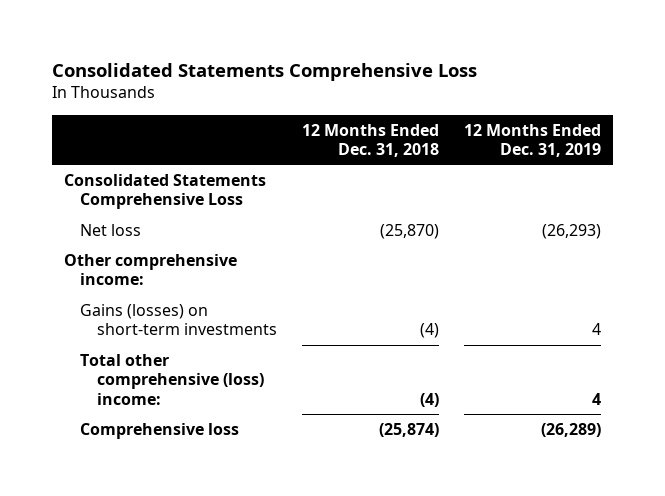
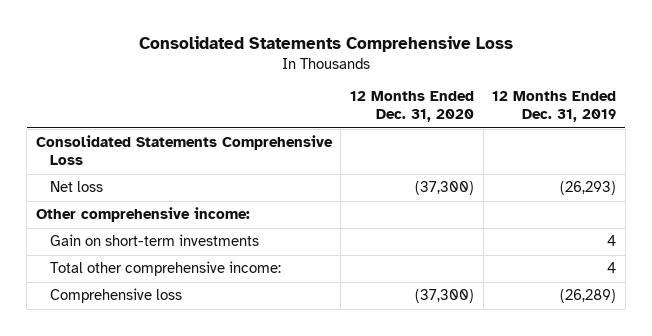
[301,123,439,158] 12 Months Ended Dec. 31, 2018 -> none
none -> [349,91,474,123] 12 Months Ended Dec. 31, 2020
[80,303,277,336] Gains (losses) on short-term investments -> [50,234,260,247] Gain on short-term investments
[80,353,264,405] Total other comprehensive (loss) income: -> [50,261,282,277] Total other comprehensive income:

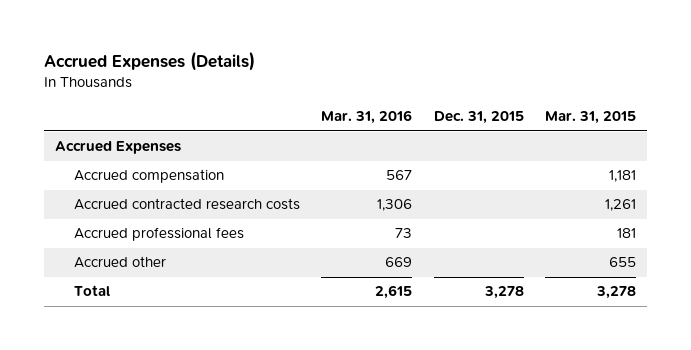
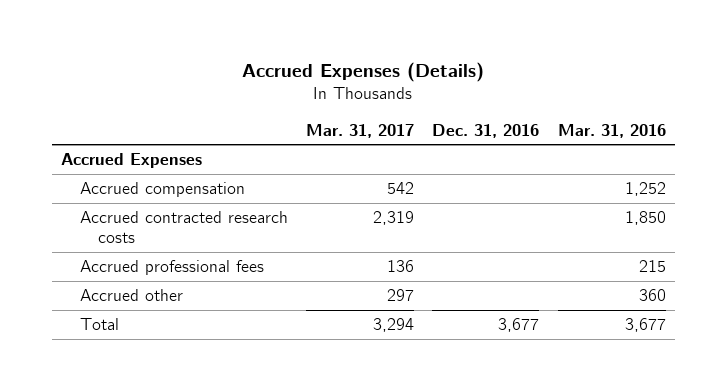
[433,111,524,125] Dec. 31, 2015 -> none
[545,111,637,125] Mar. 31, 2015 -> none
none -> [305,123,414,138] Mar. 31, 2017
none -> [432,123,540,138] Dec. 31, 2016
[386,170,413,181] 567 -> [624,182,666,197] 1,252
[377,199,413,212] 1,306 -> [624,211,666,226] 1,850
[395,228,413,239] 73 -> [638,260,666,273] 215
[385,257,413,268] 669 -> [638,289,666,302] 360
[375,285,413,300] 2,615 -> [624,318,666,333] 3,677

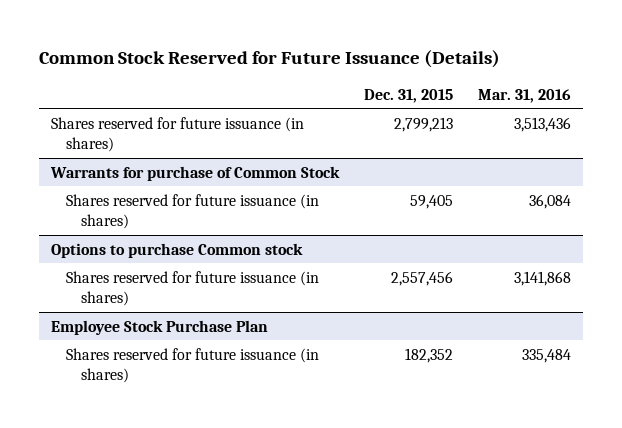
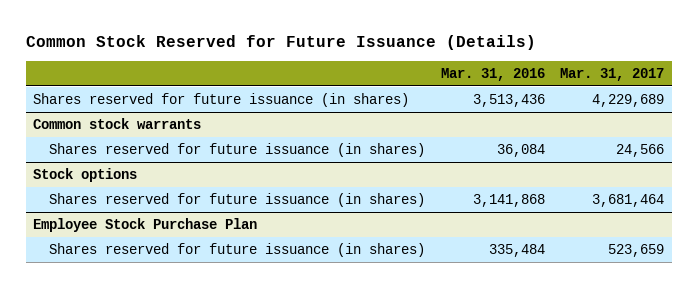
[363,88,453,103] Dec. 31, 2015 -> none
none -> [560,67,665,81] Mar. 31, 2017
[50,165,341,181] Warrants for purchase of Common Stock -> [33,117,202,129] Common stock warrants
[51,242,304,258] Options to purchase Common stock -> [33,167,138,182] Stock options

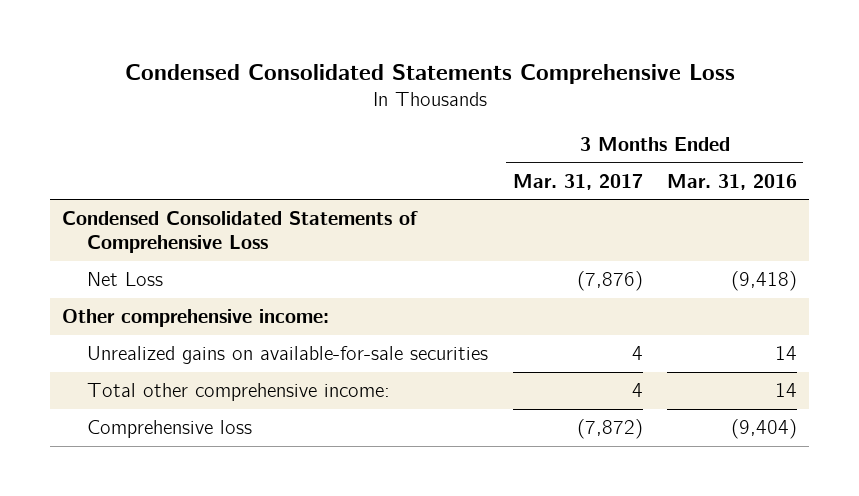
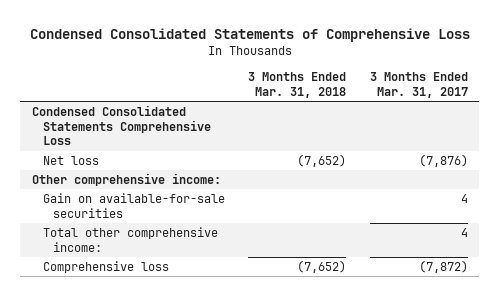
[124,63,735,84] Condensed Consolidated Statements Comprehensive Loss -> [29,28,470,43] Condensed Consolidated Statements of Comprehensive Loss
[667,173,798,190] Mar. 31, 2016 -> none
none -> [248,72,347,99] 3 Months Ended Mar. 31, 2018
[62,211,419,254] Condensed Consolidated Statements of Comprehensive Loss -> [32,105,211,146] Condensed Consolidated Statements Comprehensive Loss
[87,272,164,287] Net Loss -> [42,156,99,166] Net loss
[87,346,489,365] Unrealized gains on available-for-sale securities -> [42,193,225,218] Gain on available-for-sale securities

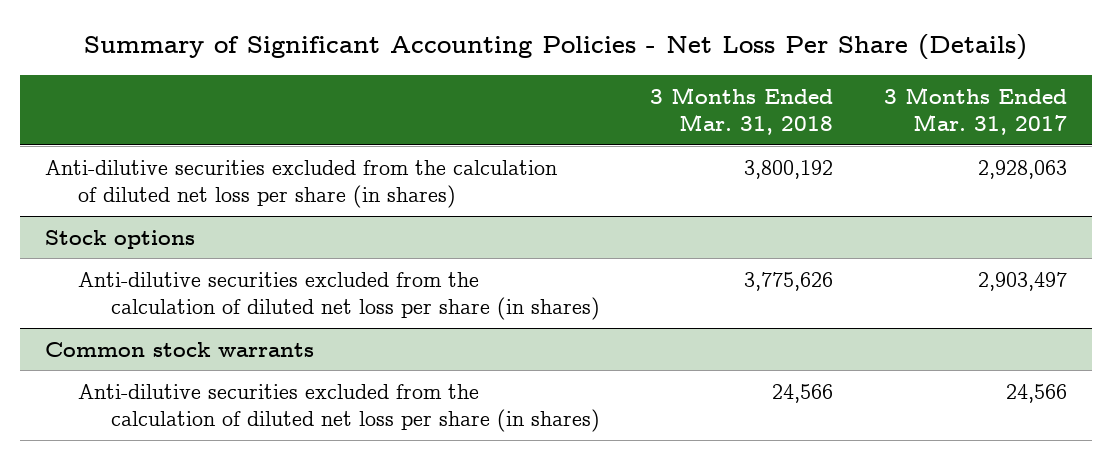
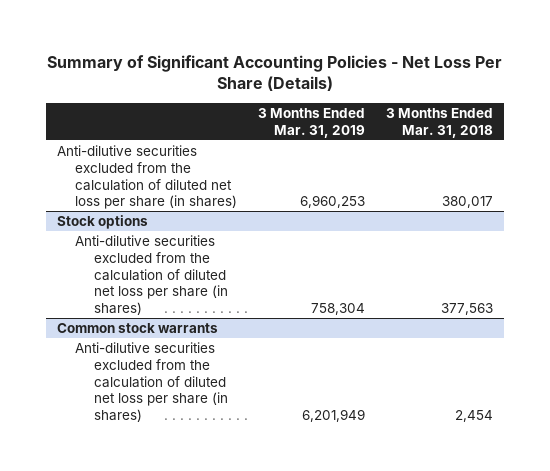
[884,86,1068,135] 3 Months Ended Mar. 31, 2017 -> none
none -> [258,107,366,138] 3 Months Ended Mar. 31, 2019
[744,159,834,179] 3,800,192 -> [442,196,494,209] 380,017
[744,271,834,291] 3,775,626 -> [441,302,494,315] 377,563
[772,383,834,403] 24,566 -> [455,409,494,422] 2,454

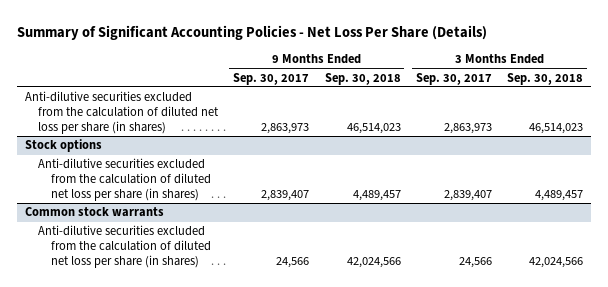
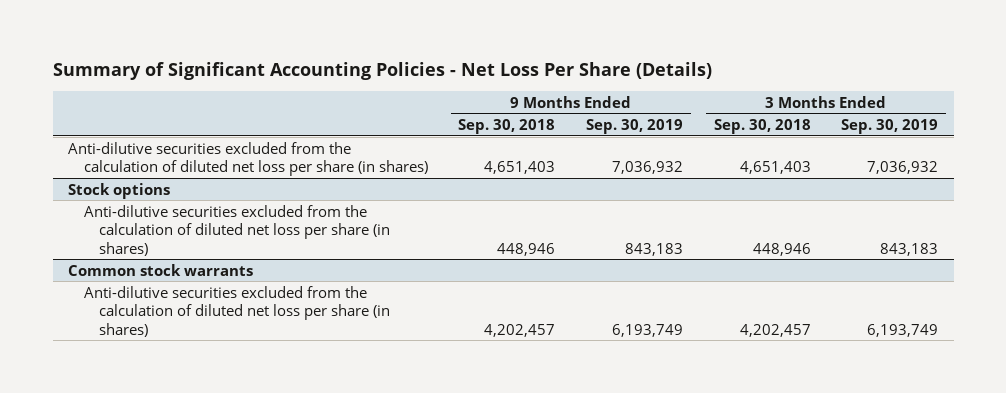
[233,72,310,85] Sep. 30, 2017 -> none
[415,72,492,85] Sep. 30, 2017 -> none
none -> [585,119,683,135] Sep. 30, 2019
none -> [841,119,939,135] Sep. 30, 2019
[346,122,401,134] 46,514,023 -> [484,161,556,175] 4,651,403
[529,122,584,134] 46,514,023 -> [739,161,811,175] 4,651,403
[352,189,401,201] 4,489,457 -> [497,242,556,256] 448,946
[535,189,584,201] 4,489,457 -> [752,242,811,256] 448,946
[346,256,401,268] 42,024,566 -> [484,323,556,337] 4,202,457
[529,256,584,268] 42,024,566 -> [739,323,811,337] 4,202,457

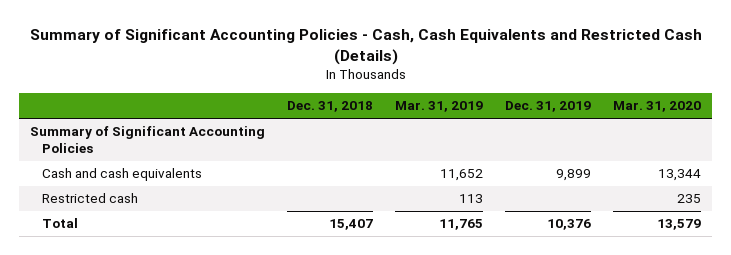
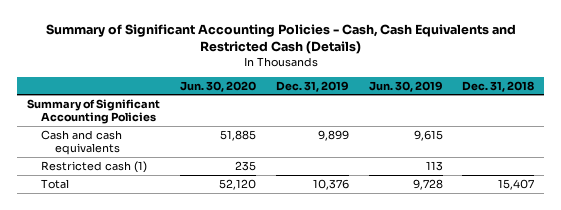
[395,101,484,113] Mar. 31, 2019 -> none
[613,101,702,113] Mar. 31, 2020 -> none
none -> [179,80,256,92] Jun. 30, 2020
none -> [368,80,443,92] Jun. 30, 2019
[42,193,139,204] Restricted cash -> [40,160,147,173] Restricted cash (1)

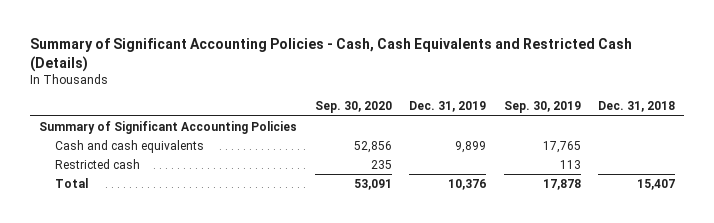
[179,80,256,92] Jun. 30, 2020 -> none
[368,80,443,92] Jun. 30, 2019 -> none
none -> [314,101,392,114] Sep. 30, 2020
none -> [503,101,581,114] Sep. 30, 2019
[40,160,147,173] Restricted cash (1) -> [54,158,140,169] Restricted cash

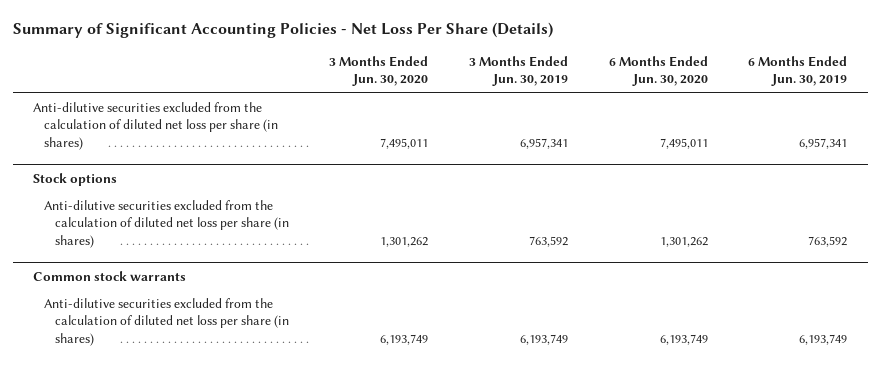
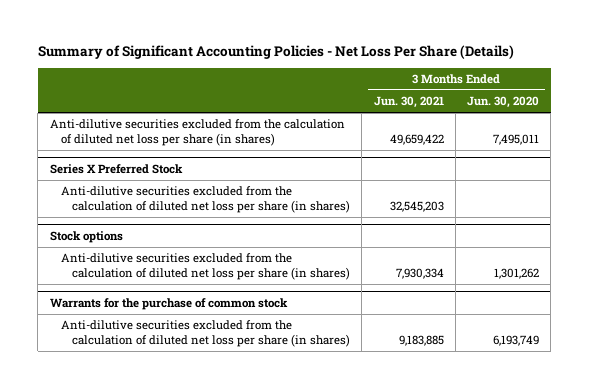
[468,56,568,87] 3 Months Ended Jun. 30, 2019 -> none
[608,56,708,87] 6 Months Ended Jun. 30, 2020 -> none
[748,56,848,87] 6 Months Ended Jun. 30, 2019 -> none
none -> [373,96,444,109] Jun. 30, 2021
none -> [49,163,183,174] Series X Preferred Stock
none -> [60,186,351,213] Anti-dilutive securities excluded from the calculation of diluted net loss per share (in shares)
[33,270,187,281] Common stock warrants -> [49,297,288,310] Warrants for the purchase of common stock

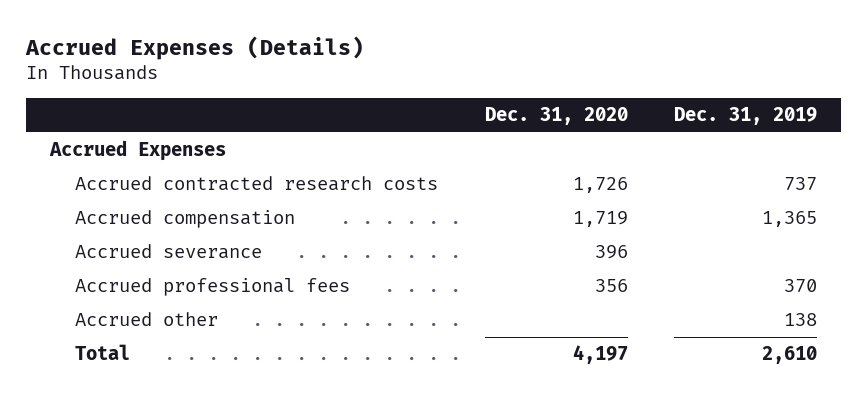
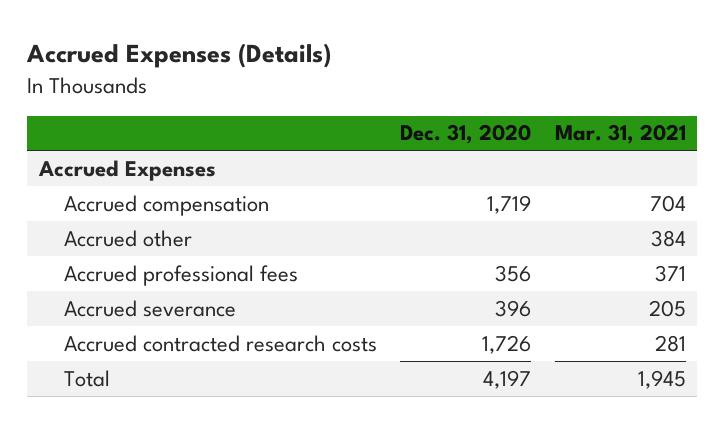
[674,107,818,126] Dec. 31, 2019 -> none
none -> [554,124,686,145] Mar. 31, 2021
[74,278,350,297] Accrued professional fees -> [64,264,299,286] Accrued professional fees
[74,244,262,260] Accrued severance -> [64,299,237,317] Accrued severance
[74,176,438,192] Accrued contracted research costs -> [64,334,378,352] Accrued contracted research costs

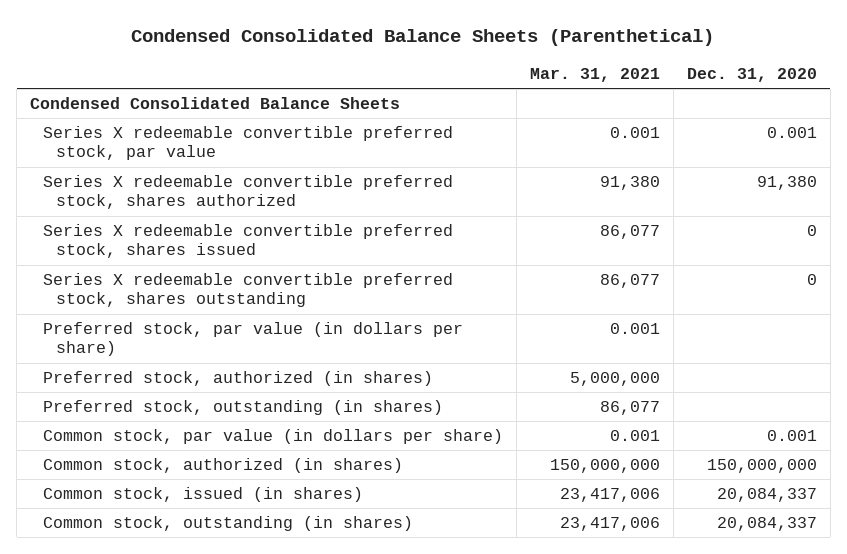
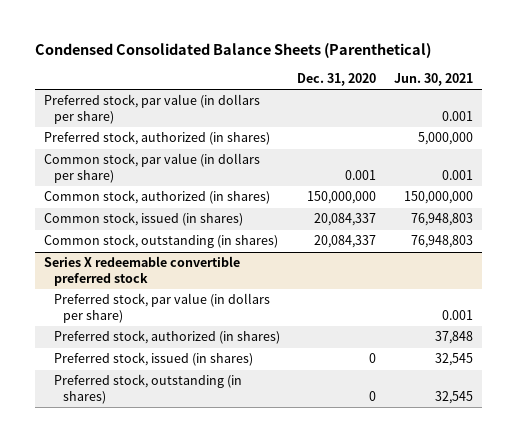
[529,67,660,82] Mar. 31, 2021 -> none
none -> [393,72,473,86] Jun. 30, 2021
[29,97,400,110] Condensed Consolidated Balance Sheets -> none
[42,126,453,161] Series X redeemable convertible preferred stock, par value -> none
[42,175,453,210] Series X redeemable convertible preferred stock, shares authorized -> none
[42,224,453,259] Series X redeemable convertible preferred stock, shares issued -> none
[42,273,453,308] Series X redeemable convertible preferred stock, shares outstanding -> none
[42,400,443,416] Preferred stock, outstanding (in shares) -> none
none -> [44,256,241,286] Series X redeemable convertible preferred stock
none -> [53,293,270,323] Preferred stock, par value (in dollars per share)
none -> [53,330,280,345] Preferred stock, authorized (in shares)
none -> [53,352,253,367] Preferred stock, issued (in shares)
none -> [53,374,242,404] Preferred stock, outstanding (in shares)

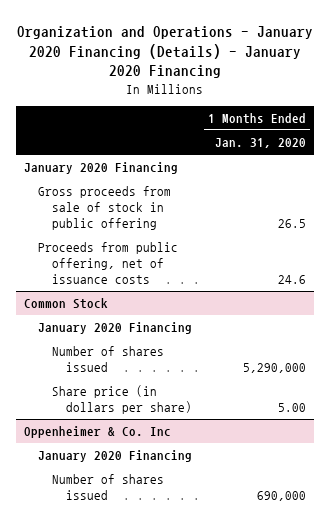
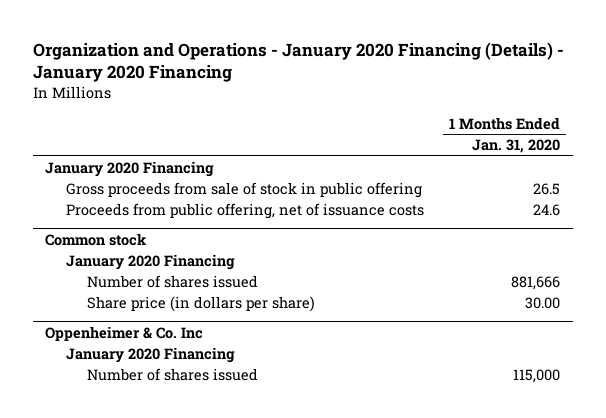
[23,298,108,310] Common Stock -> [45,232,148,246] Common stock
[242,362,306,373] 5,290,000 -> [511,275,561,290] 881,666
[277,402,306,412] 5.00 -> [525,296,561,309] 30.00
[256,490,306,501] 690,000 -> [513,368,561,383] 115,000

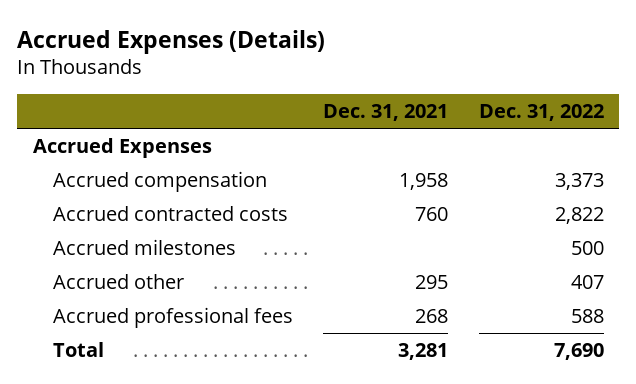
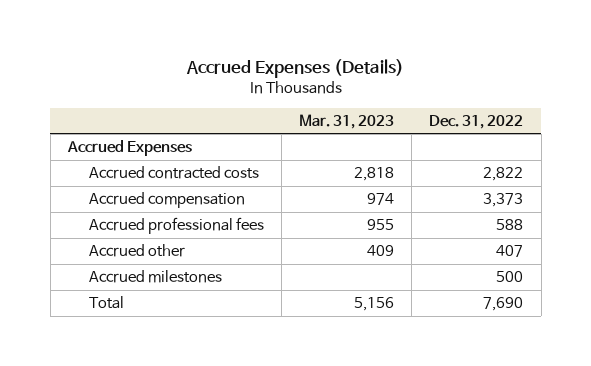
[323,104,449,122] Dec. 31, 2021 -> none
none -> [299,113,395,129] Mar. 31, 2023
[53,171,268,193] Accrued compensation -> [88,192,245,209] Accrued compensation
[53,274,185,290] Accrued other -> [88,244,185,258] Accrued other
[53,239,237,256] Accrued milestones -> [88,270,222,284] Accrued milestones

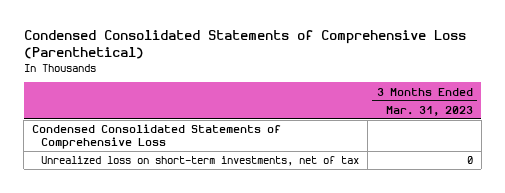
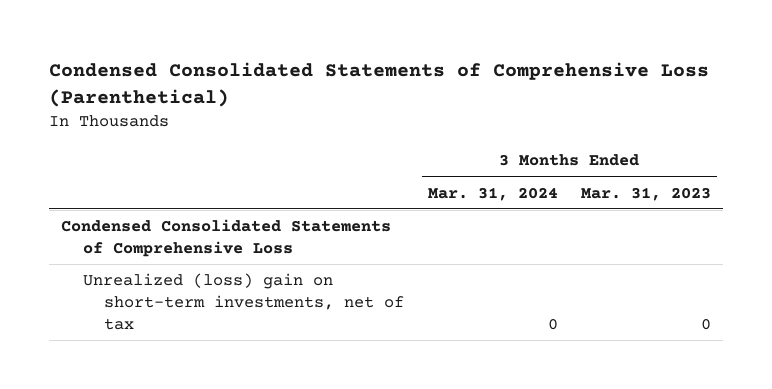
none -> [427,186,558,201] Mar. 31, 2024
[41,156,360,167] Unrealized loss on short-term investments, net of tax -> [82,273,405,330] Unrealized (loss) gain on short-term investments, net of tax

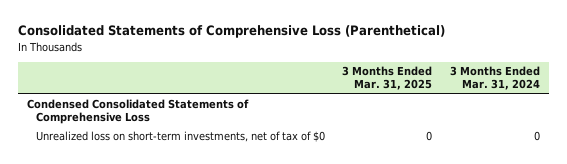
[49,62,710,107] Condensed Consolidated Statements of Comprehensive Loss (Parenthetical) -> [18,25,446,39] Consolidated Statements of Comprehensive Loss (Parenthetical)
[581,186,712,201] Mar. 31, 2023 -> none
none -> [342,66,433,91] 3 Months Ended Mar. 31, 2025
[82,273,405,330] Unrealized (loss) gain on short-term investments, net of tax -> [35,131,325,143] Unrealized loss on short-term investments, net of tax of $0

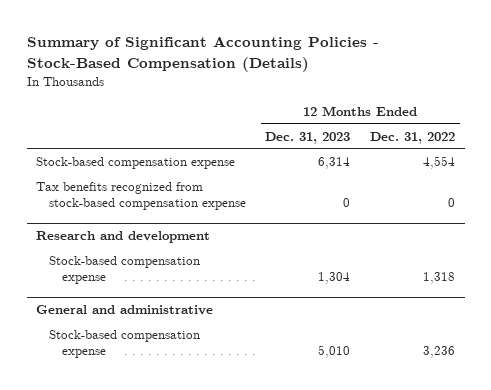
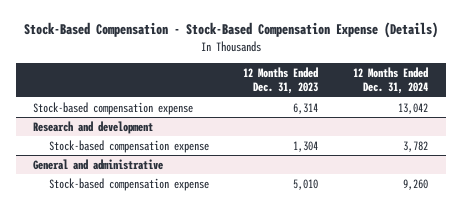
[26,36,379,72] Summary of Significant Accounting Policies - Stock-Based Compensation (Details) -> [23,22,438,39] Stock-Based Compensation - Stock-Based Compensation Expense (Details)
[369,131,455,144] Dec. 31, 2022 -> none
none -> [353,66,429,95] 12 Months Ended Dec. 31, 2024
[36,181,247,211] Tax benefits recognized from stock-based compensation expense -> none

